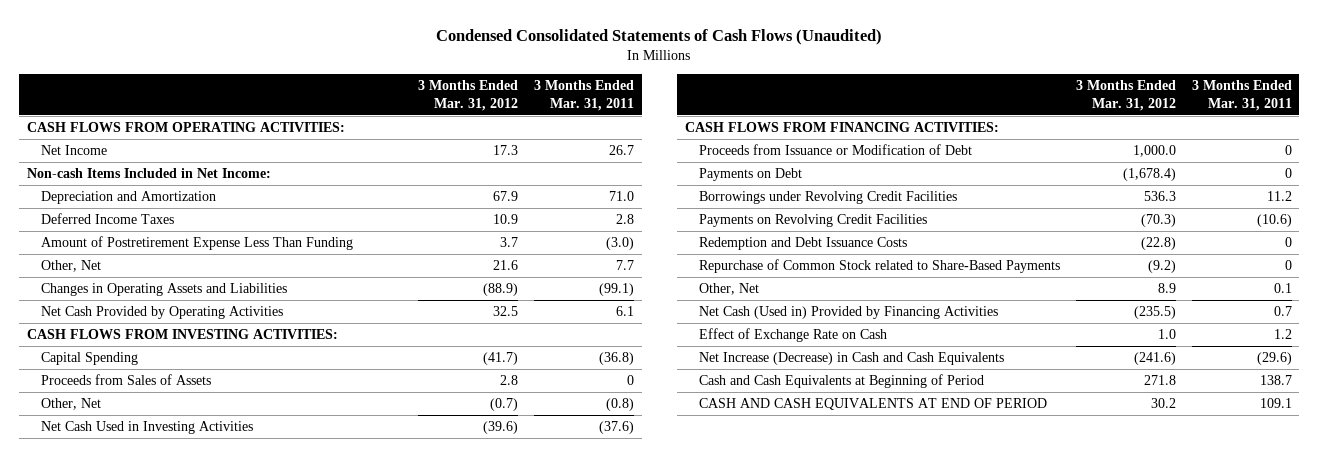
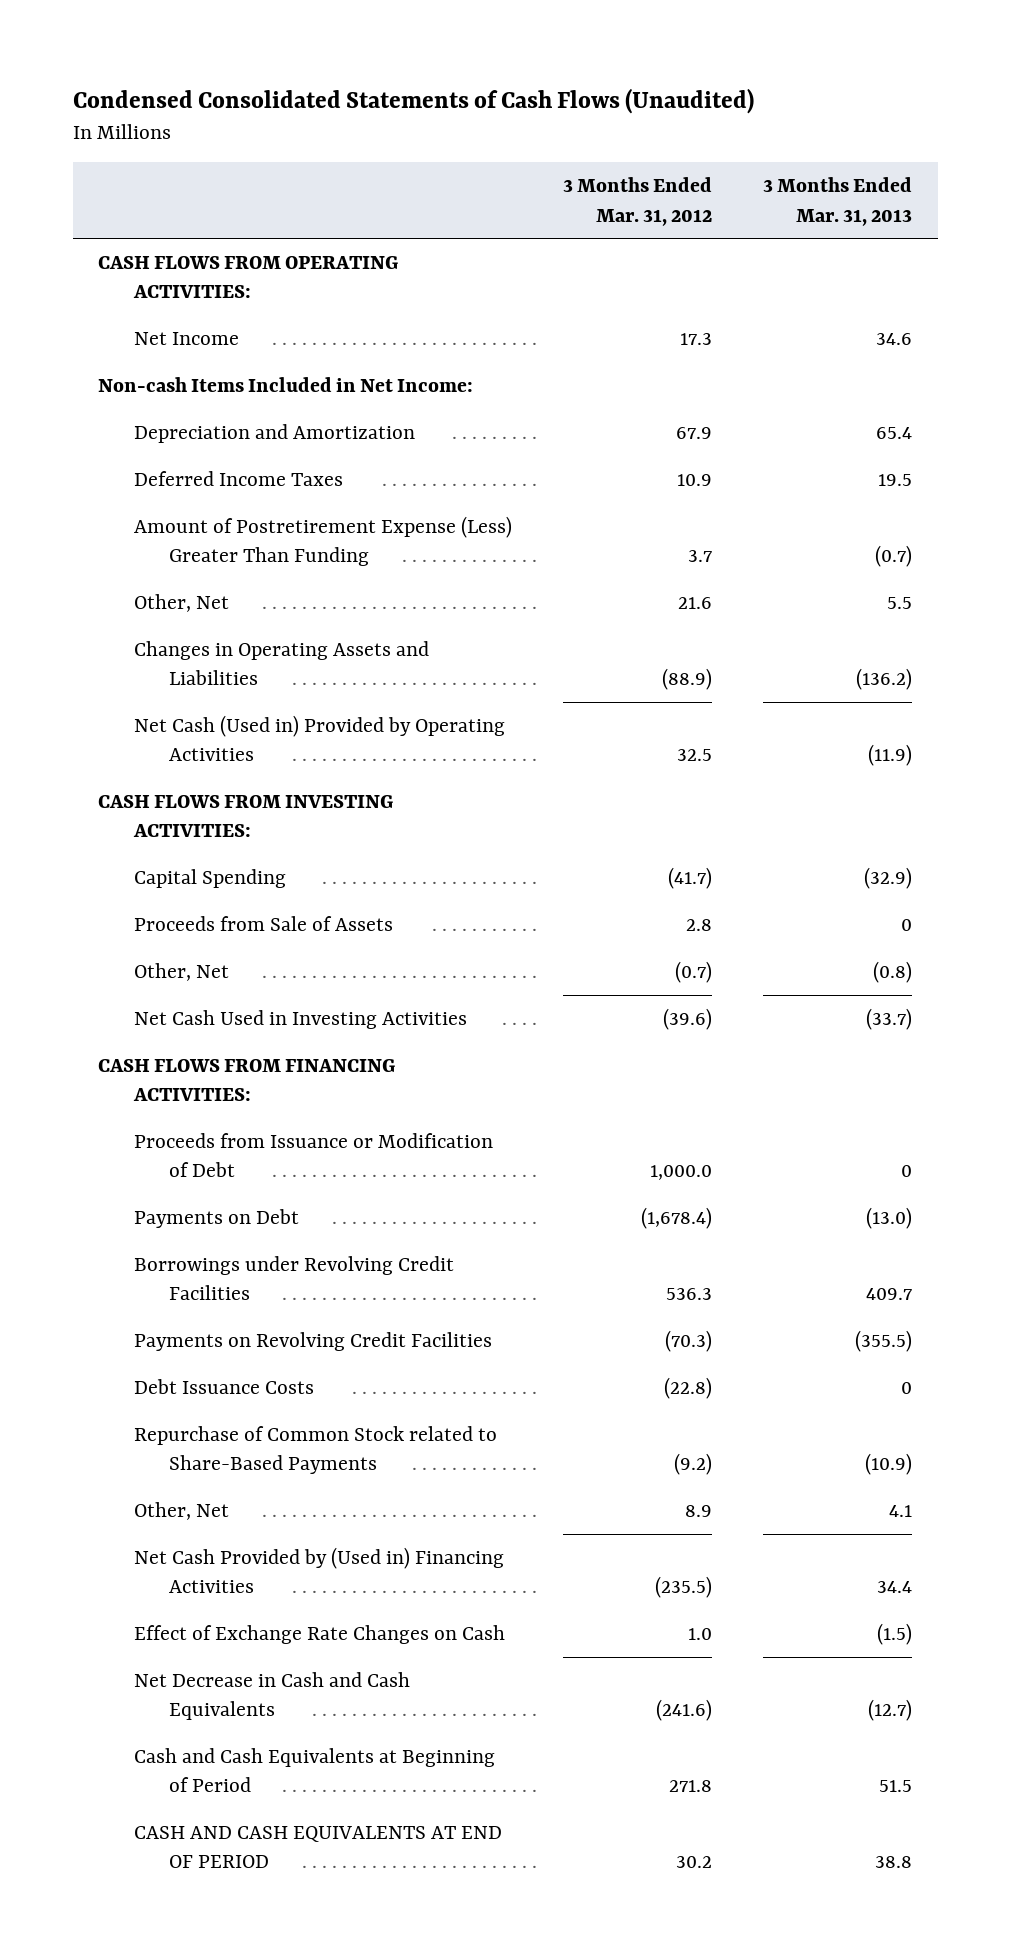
[533,80,634,111] 3 Months Ended Mar. 31, 2011 -> none
none -> [763,177,913,226] 3 Months Ended Mar. 31, 2013
[40,236,353,251] Amount of Postretirement Expense Less Than Funding -> [133,515,512,567] Amount of Postretirement Expense (Less) Greater Than Funding
[40,306,283,320] Net Cash Provided by Operating Activities -> [133,714,505,762] Net Cash (Used in) Provided by Operating Activities
[40,374,211,386] Proceeds from Sales of Assets -> [133,915,393,931] Proceeds from Sale of Assets
[698,237,907,251] Redemption and Debt Issuance Costs -> [133,1378,314,1394] Debt Issuance Costs
[698,306,998,320] Net Cash (Used in) Provided by Financing Activities -> [133,1546,504,1594] Net Cash Provided by (Used in) Financing Activities
[698,328,887,343] Effect of Exchange Rate on Cash -> [133,1624,505,1644] Effect of Exchange Rate Changes on Cash
[698,352,1004,366] Net Increase (Decrease) in Cash and Cash Equivalents -> [133,1671,410,1721] Net Decrease in Cash and Cash Equivalents

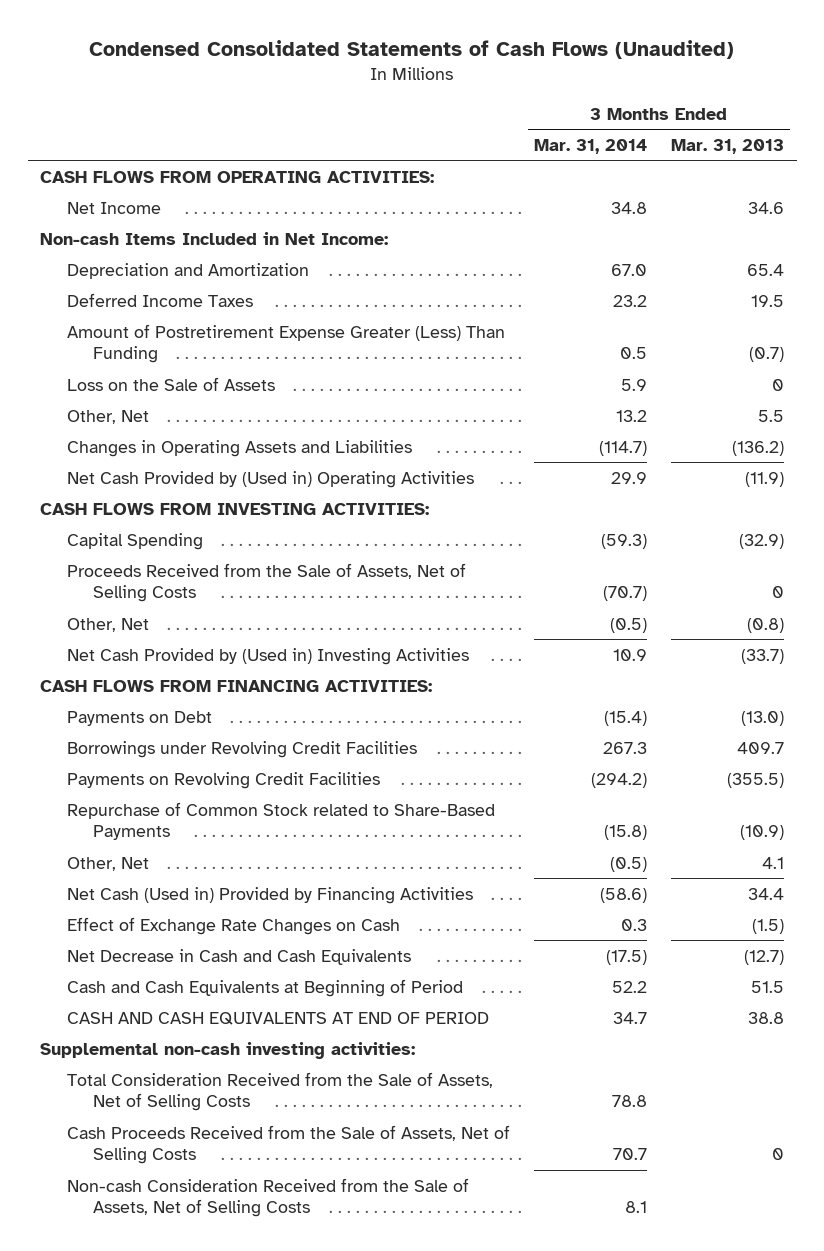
[562,177,712,226] 3 Months Ended Mar. 31, 2012 -> none
none -> [533,138,647,154] Mar. 31, 2014
[133,515,512,567] Amount of Postretirement Expense (Less) Greater Than Funding -> [66,323,505,364] Amount of Postretirement Expense Greater (Less) Than Funding
none -> [66,376,275,391] Loss on the Sale of Assets
[133,714,505,762] Net Cash (Used in) Provided by Operating Activities -> [66,470,474,488] Net Cash Provided by (Used in) Operating Activities
[133,915,393,931] Proceeds from Sale of Assets -> [66,562,466,603] Proceeds Received from the Sale of Assets, Net of Selling Costs
[133,1009,467,1029] Net Cash Used in Investing Activities -> [66,647,469,665] Net Cash Provided by (Used in) Investing Activities
[133,1132,493,1178] Proceeds from Issuance or Modification of Debt -> none
[133,1378,314,1394] Debt Issuance Costs -> none
[133,1546,504,1594] Net Cash Provided by (Used in) Financing Activities -> [66,886,473,904] Net Cash (Used in) Provided by Financing Activities
none -> [40,1041,416,1059] Supplemental non-cash investing activities:
none -> [66,1071,493,1112] Total Consideration Received from the Sale of Assets, Net of Selling Costs
none -> [66,1124,510,1165] Cash Proceeds Received from the Sale of Assets, Net of Selling Costs
none -> [66,1177,469,1218] Non-cash Consideration Received from the Sale of Assets, Net of Selling Costs

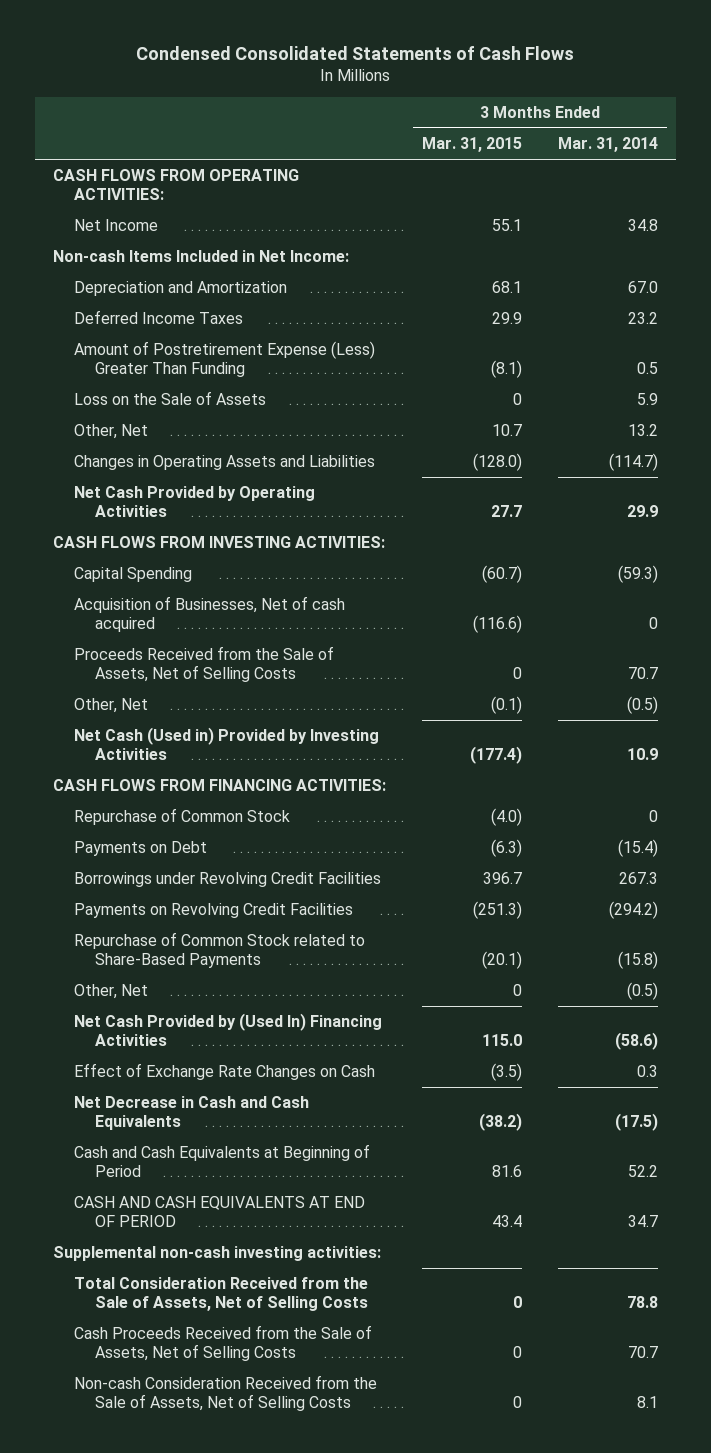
[89,39,735,59] Condensed Consolidated Statements of Cash Flows (Unaudited) -> [136,45,575,60] Condensed Consolidated Statements of Cash Flows
[671,138,785,154] Mar. 31, 2013 -> none
none -> [421,137,522,153] Mar. 31, 2015
[66,323,505,364] Amount of Postretirement Expense Greater (Less) Than Funding -> [73,341,375,378] Amount of Postretirement Expense (Less) Greater Than Funding
[66,470,474,488] Net Cash Provided by (Used in) Operating Activities -> [73,486,315,518] Net Cash Provided by Operating Activities
none -> [73,596,345,633] Acquisition of Businesses, Net of cash acquired
[602,586,647,602] (70.7) -> [627,667,658,680] 70.7
[66,647,469,665] Net Cash Provided by (Used in) Investing Activities -> [73,727,379,761] Net Cash (Used in) Provided by Investing Activities
none -> [73,808,290,826] Repurchase of Common Stock
[66,886,473,904] Net Cash (Used in) Provided by Financing Activities -> [73,1013,382,1047] Net Cash Provided by (Used In) Financing Activities

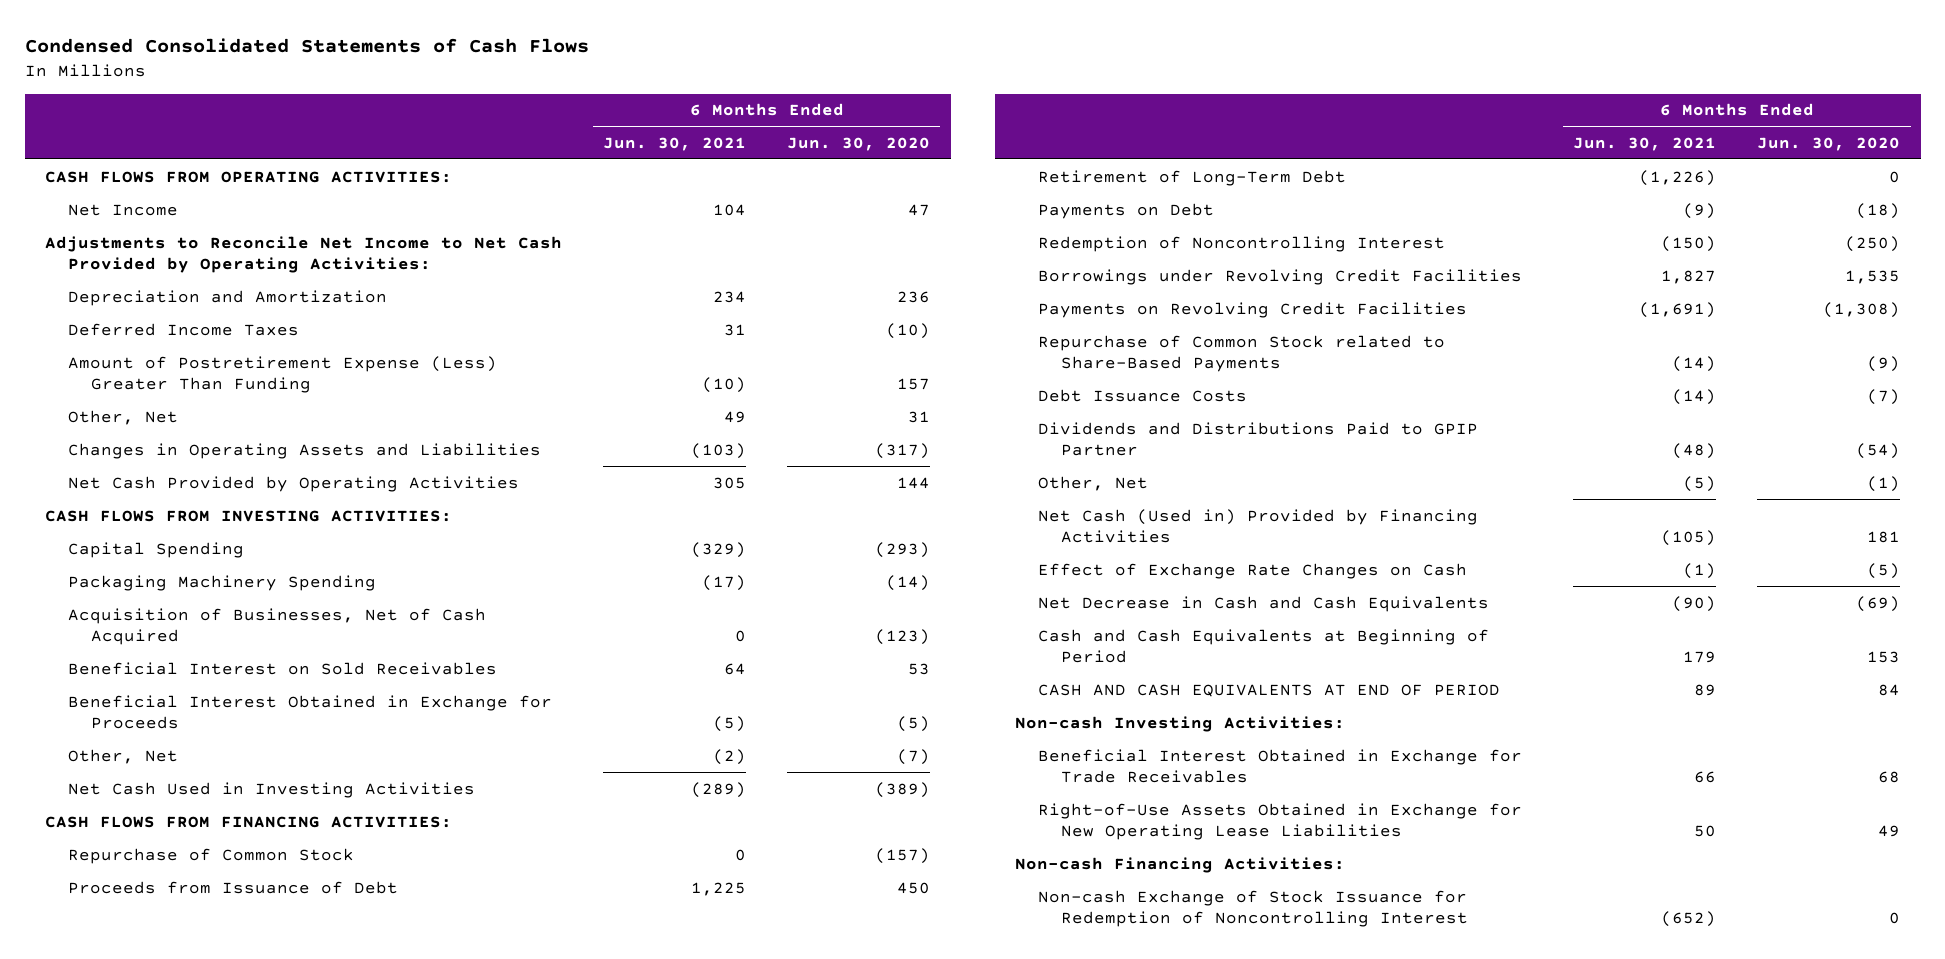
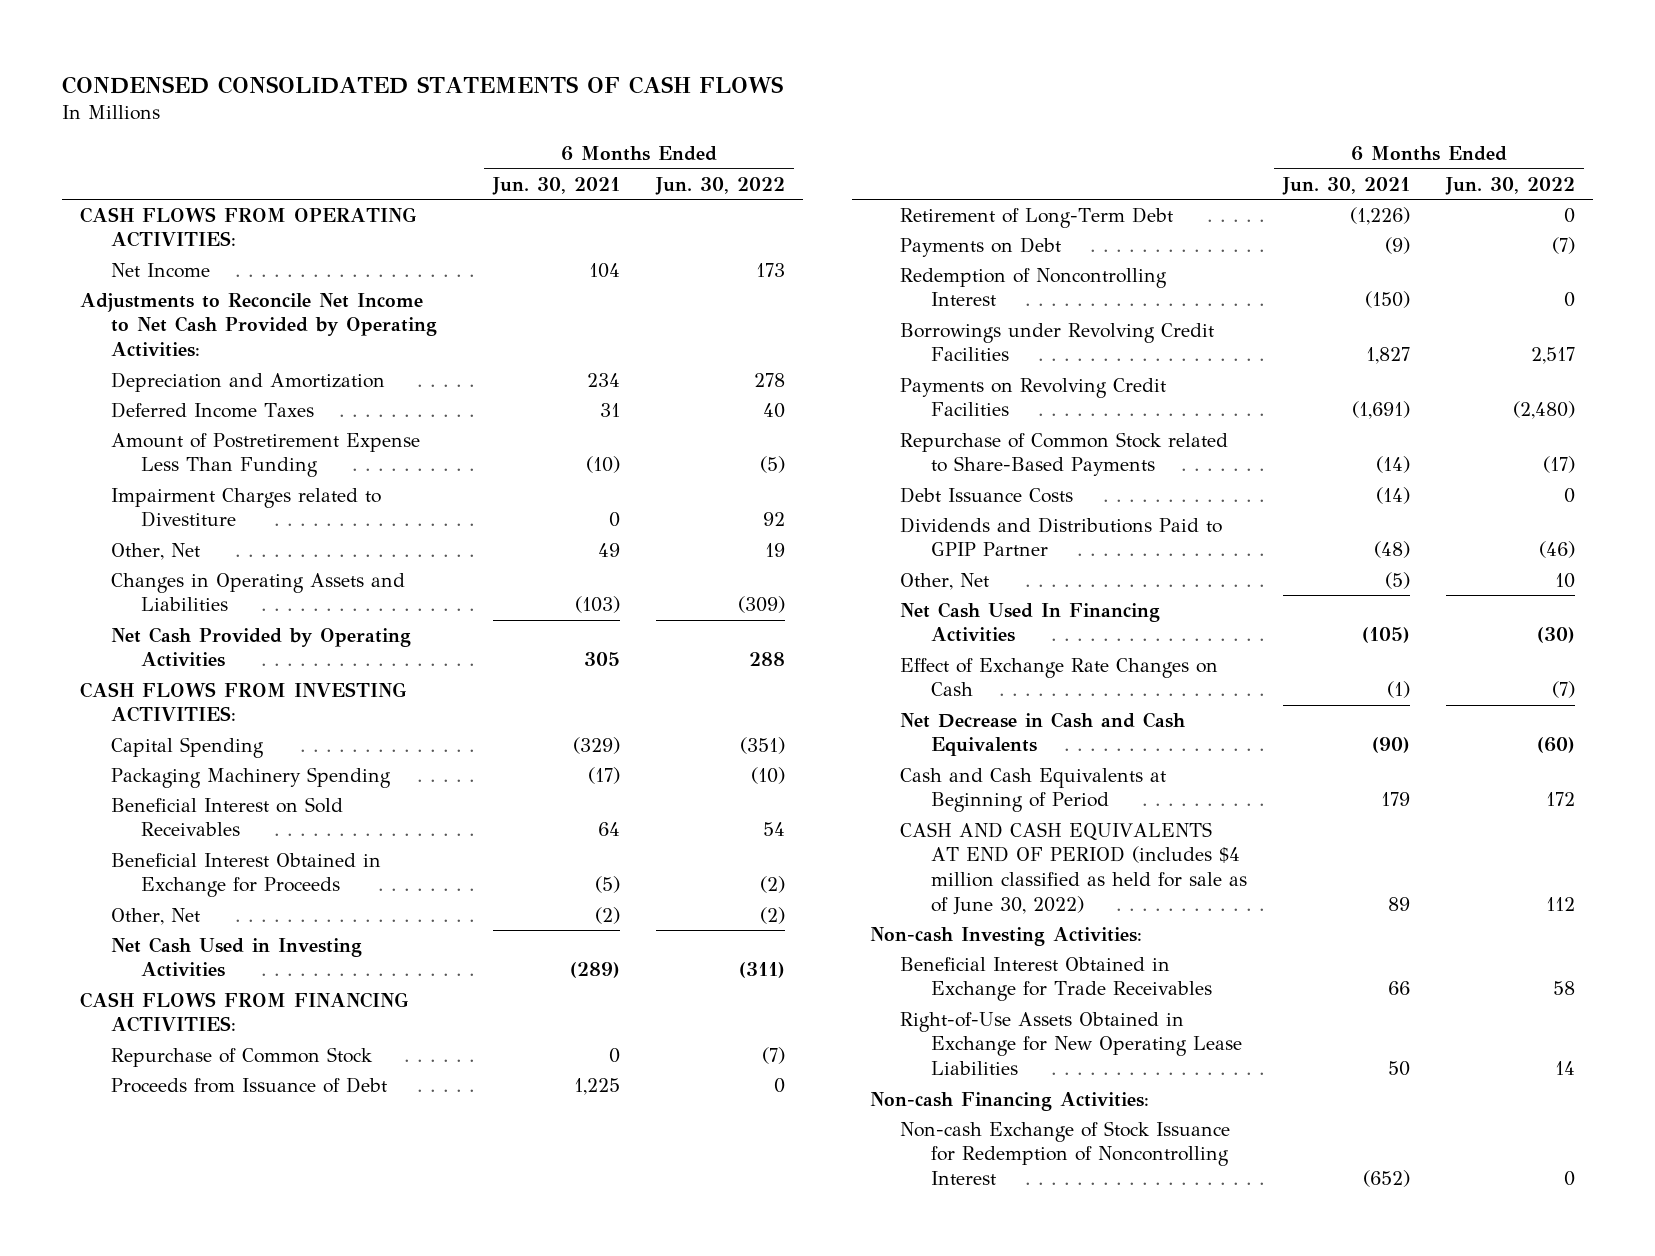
[24,38,589,54] Condensed Consolidated Statements of Cash Flows -> [62,75,784,94] CONDENSED CONSOLIDATED STATEMENTS OF CASH FLOWS
[787,136,931,151] Jun. 30, 2020 -> none
none -> [655,176,786,195] Jun. 30, 2022
[67,355,497,393] Amount of Postretirement Expense (Less) Greater Than Funding -> [110,432,420,478] Amount of Postretirement Expense Less Than Funding
none -> [110,487,381,528] Impairment Charges related to Divestiture
[67,607,486,645] Acquisition of Businesses, Net of Cash Acquired -> none
[1038,508,1479,543] Net Cash (Used in) Provided by Financing Activities -> [900,601,1161,643] Net Cash Used In Financing Activities
[1038,683,1501,697] CASH AND CASH EQUIVALENTS AT END OF PERIOD -> [900,821,1247,915] CASH AND CASH EQUIVALENTS AT END OF PERIOD (includes $4 million classified as held for sale as of June 30, 2022)

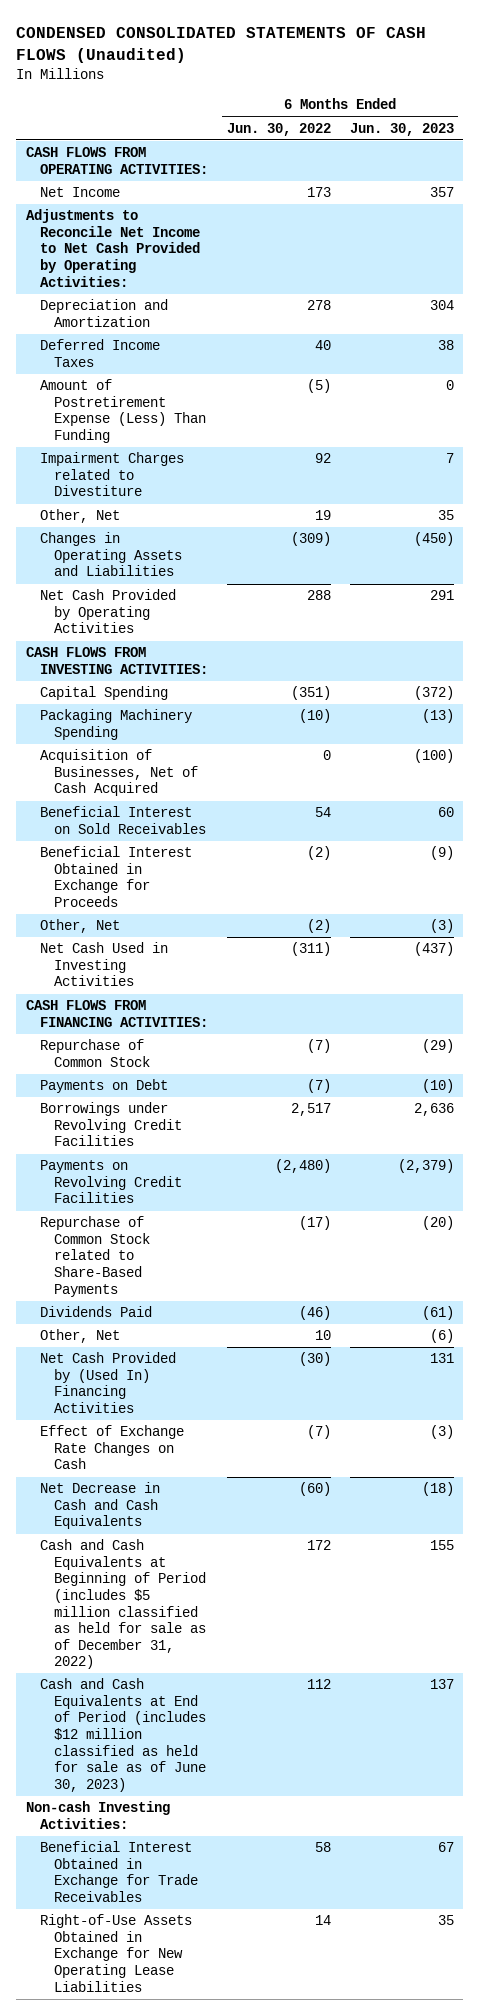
[62,75,784,94] CONDENSED CONSOLIDATED STATEMENTS OF CASH FLOWS -> [16,27,427,63] CONDENSED CONSOLIDATED STATEMENTS OF CASH FLOWS (Unaudited)
[492,176,621,195] Jun. 30, 2021 -> none
none -> [349,122,454,136] Jun. 30, 2023
[110,432,420,478] Amount of Postretirement Expense Less Than Funding -> [40,379,207,444] Amount of Postretirement Expense (Less) Than Funding
none -> [40,749,199,797] Acquisition of Businesses, Net of Cash Acquired
[110,1076,387,1093] Proceeds from Issuance of Debt -> none
[900,206,1174,228] Retirement of Long-Term Debt -> none
[900,267,1168,307] Redemption of Noncontrolling Interest -> none
[900,486,1074,503] Debt Issuance Costs -> none
[900,516,1223,557] Dividends and Distributions Paid to GPIP Partner -> [40,1306,153,1318] Dividends Paid
[900,601,1161,643] Net Cash Used In Financing Activities -> [40,1352,177,1414] Net Cash Provided by (Used In) Financing Activities
[900,767,1167,813] Cash and Cash Equivalents at Beginning of Period -> [40,1539,207,1670] Cash and Cash Equivalents at Beginning of Period (includes $5 million classified as held for sale as of December 31, 2022)
[900,821,1247,915] CASH AND CASH EQUIVALENTS AT END OF PERIOD (includes $4 million classified as held for sale as of June 30, 2022) -> [40,1678,207,1792] Cash and Cash Equivalents at End of Period (includes $12 million classified as held for sale as of June 30, 2023)
[869,1091,1149,1111] Non-cash Financing Activities: -> none
[900,1120,1231,1186] Non-cash Exchange of Stock Issuance for Redemption of Noncontrolling Interest -> none

